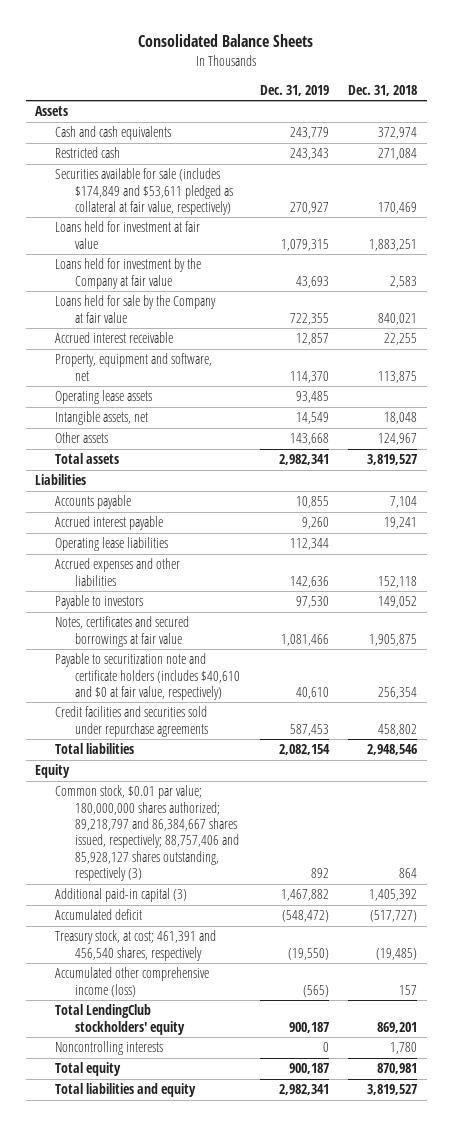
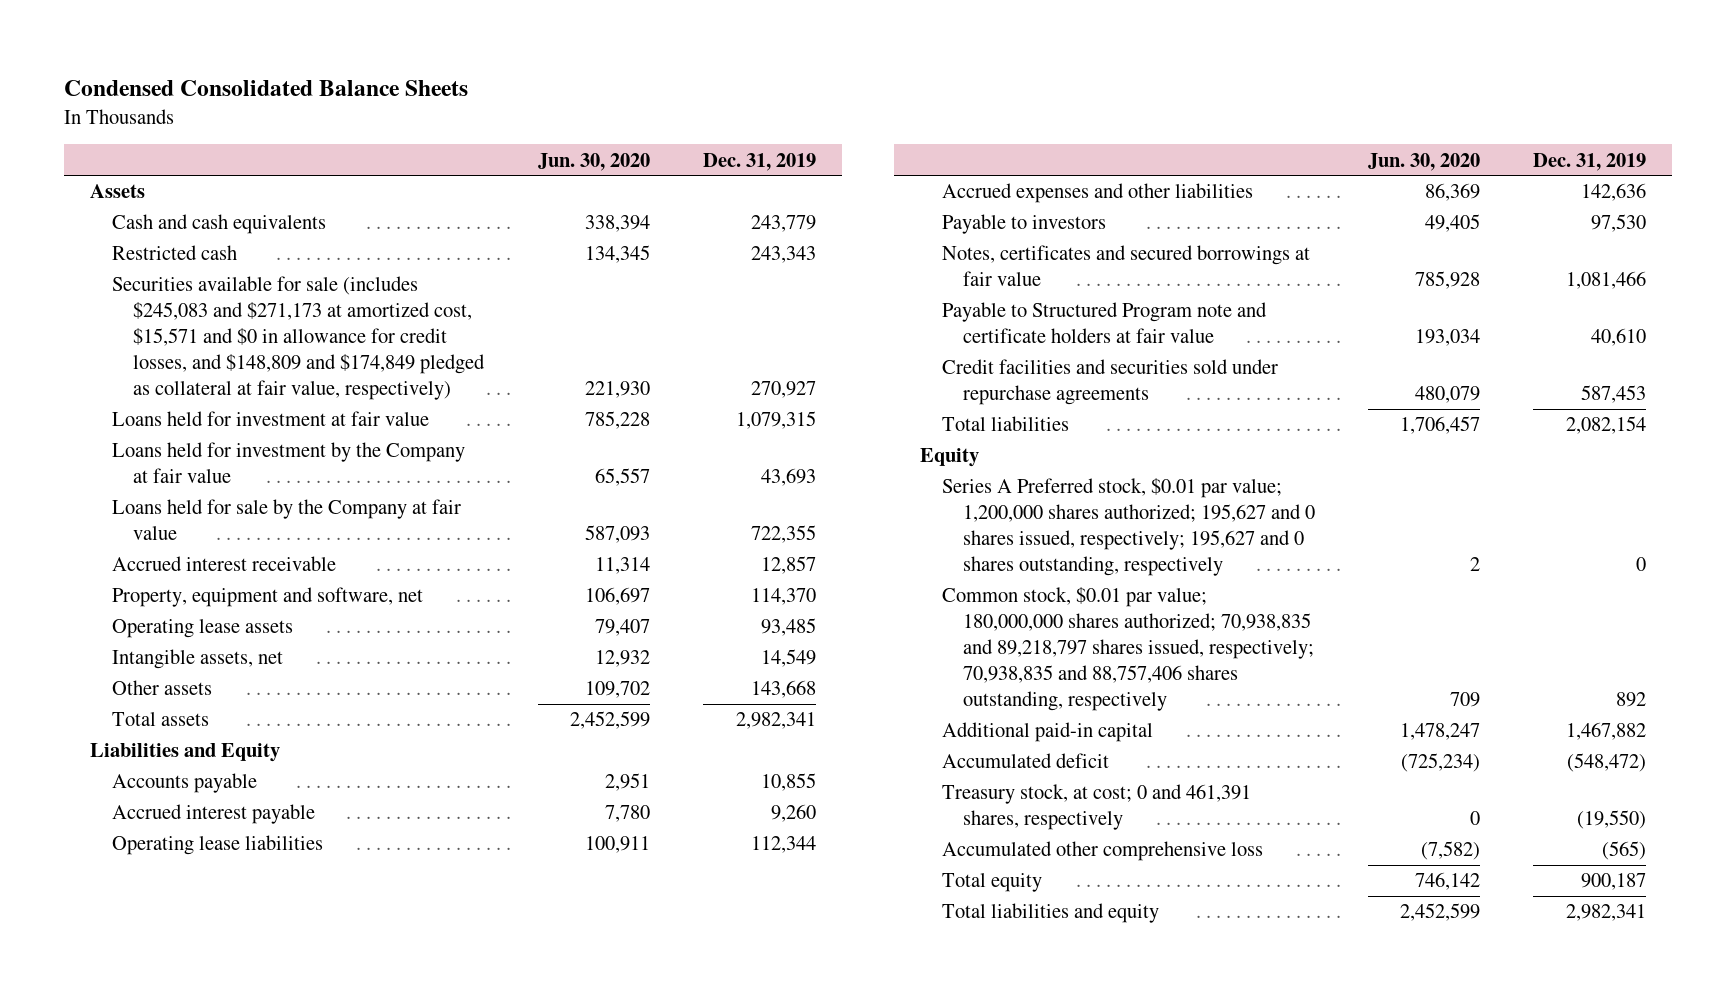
[138,34,314,48] Consolidated Balance Sheets -> [63,79,468,96] Condensed Consolidated Balance Sheets
[347,84,417,96] Dec. 31, 2018 -> none
none -> [537,152,650,171] Jun. 30, 2020
[55,168,234,216] Securities available for sale (includes $174,849 and $53,611 pledged as collateral at fair value, respectively) -> [111,276,485,400] Securities available for sale (includes $245,083 and $271,173 at amortized cost, $15,571 and $0 in allowance for credit losses, and $148,809 and $174,849 pledged as collateral at fair value, respectively)
[35,474,87,486] Liabilities -> [90,743,281,763] Liabilities and Equity
[55,653,241,701] Payable to securitization note and certificate holders (includes $40,610 and $0 at fair value, respectively) -> [941,302,1267,344] Payable to Structured Program note and certificate holders at fair value
none -> [941,478,1315,577] Series A Preferred stock, $0.01 par value; 1,200,000 shares authorized; 195,627 and 0 shares issued, respectively; 195,627 and 0 shares outstanding, respectively
[55,785,240,882] Common stock, $0.01 par value; 180,000,000 shares authorized; 89,218,797 and 86,384,667 shares issued, respectively; 88,757,406 and 85,928,127 shares outstanding, respectively (3) -> [941,587,1314,711] Common stock, $0.01 par value; 180,000,000 shares authorized; 70,938,835 and 89,218,797 shares issued, respectively; 70,938,835 and 88,757,406 shares outstanding, respectively
[55,888,188,903] Additional paid-in capital (3) -> [941,722,1153,743] Additional paid-in capital
[55,1004,186,1035] Total LendingClub stockholders' equity -> none
[55,1041,164,1056] Noncontrolling interests -> none
[55,930,217,961] Treasury stock, at cost; 461,391 and 456,540 shares, respectively -> [941,784,1251,831] Treasury stock, at cost; 0 and 461,391 shares, respectively
[55,967,210,997] Accumulated other comprehensive income (loss) -> [941,841,1263,862] Accumulated other comprehensive loss

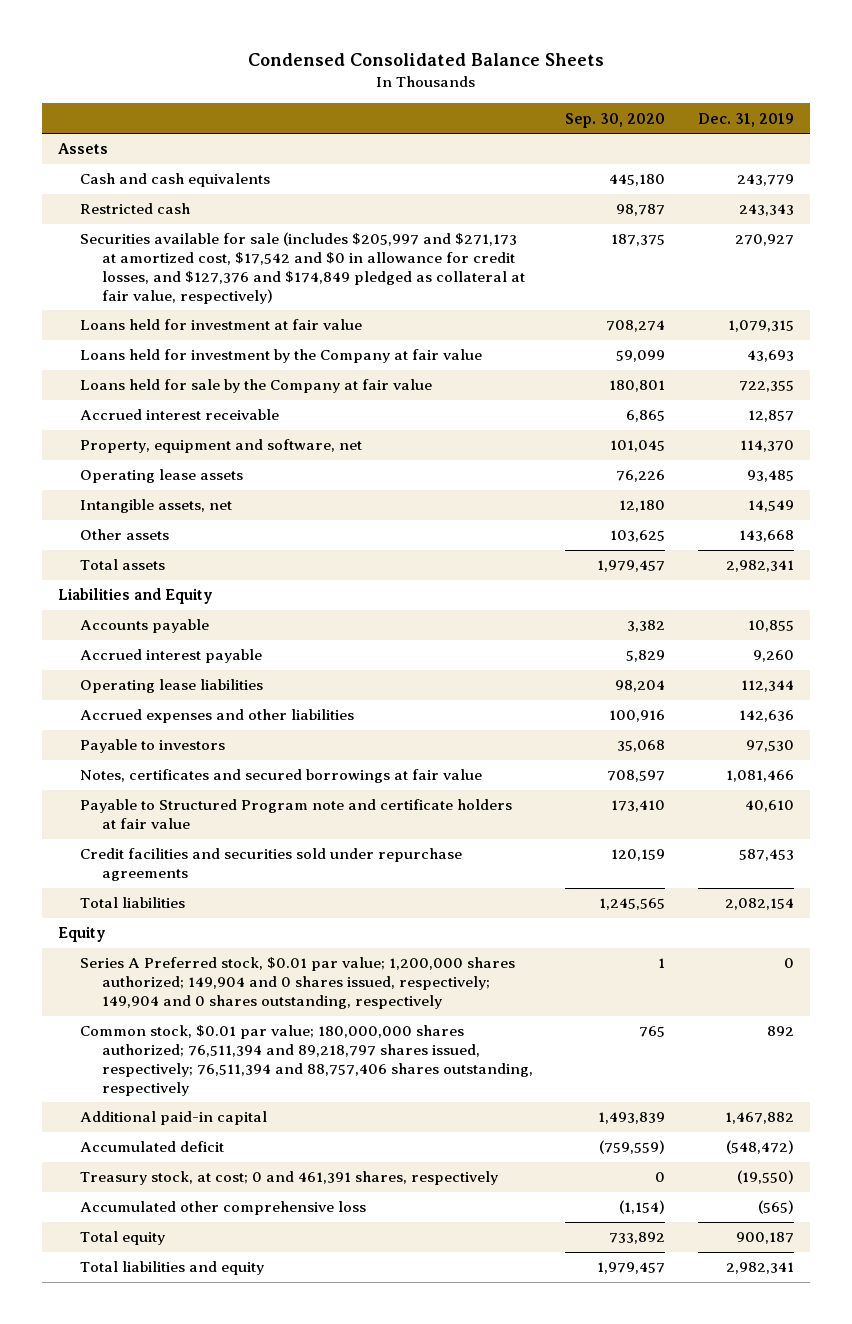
[537,152,650,171] Jun. 30, 2020 -> none
none -> [565,112,666,128] Sep. 30, 2020
[111,276,485,400] Securities available for sale (includes $245,083 and $271,173 at amortized cost, $15,571 and $0 in allowance for credit losses, and $148,809 and $174,849 pledged as collateral at fair value, respectively) -> [79,232,525,304] Securities available for sale (includes $205,997 and $271,173 at amortized cost, $17,542 and $0 in allowance for credit losses, and $127,376 and $174,849 pledged as collateral at fair value, respectively)
[941,478,1315,577] Series A Preferred stock, $0.01 par value; 1,200,000 shares authorized; 195,627 and 0 shares issued, respectively; 195,627 and 0 shares outstanding, respectively -> [79,957,515,1010] Series A Preferred stock, $0.01 par value; 1,200,000 shares authorized; 149,904 and 0 shares issued, respectively; 149,904 and 0 shares outstanding, respectively
[941,587,1314,711] Common stock, $0.01 par value; 180,000,000 shares authorized; 70,938,835 and 89,218,797 shares issued, respectively; 70,938,835 and 88,757,406 shares outstanding, respectively -> [79,1025,533,1096] Common stock, $0.01 par value; 180,000,000 shares authorized; 76,511,394 and 89,218,797 shares issued, respectively; 76,511,394 and 88,757,406 shares outstanding, respectively

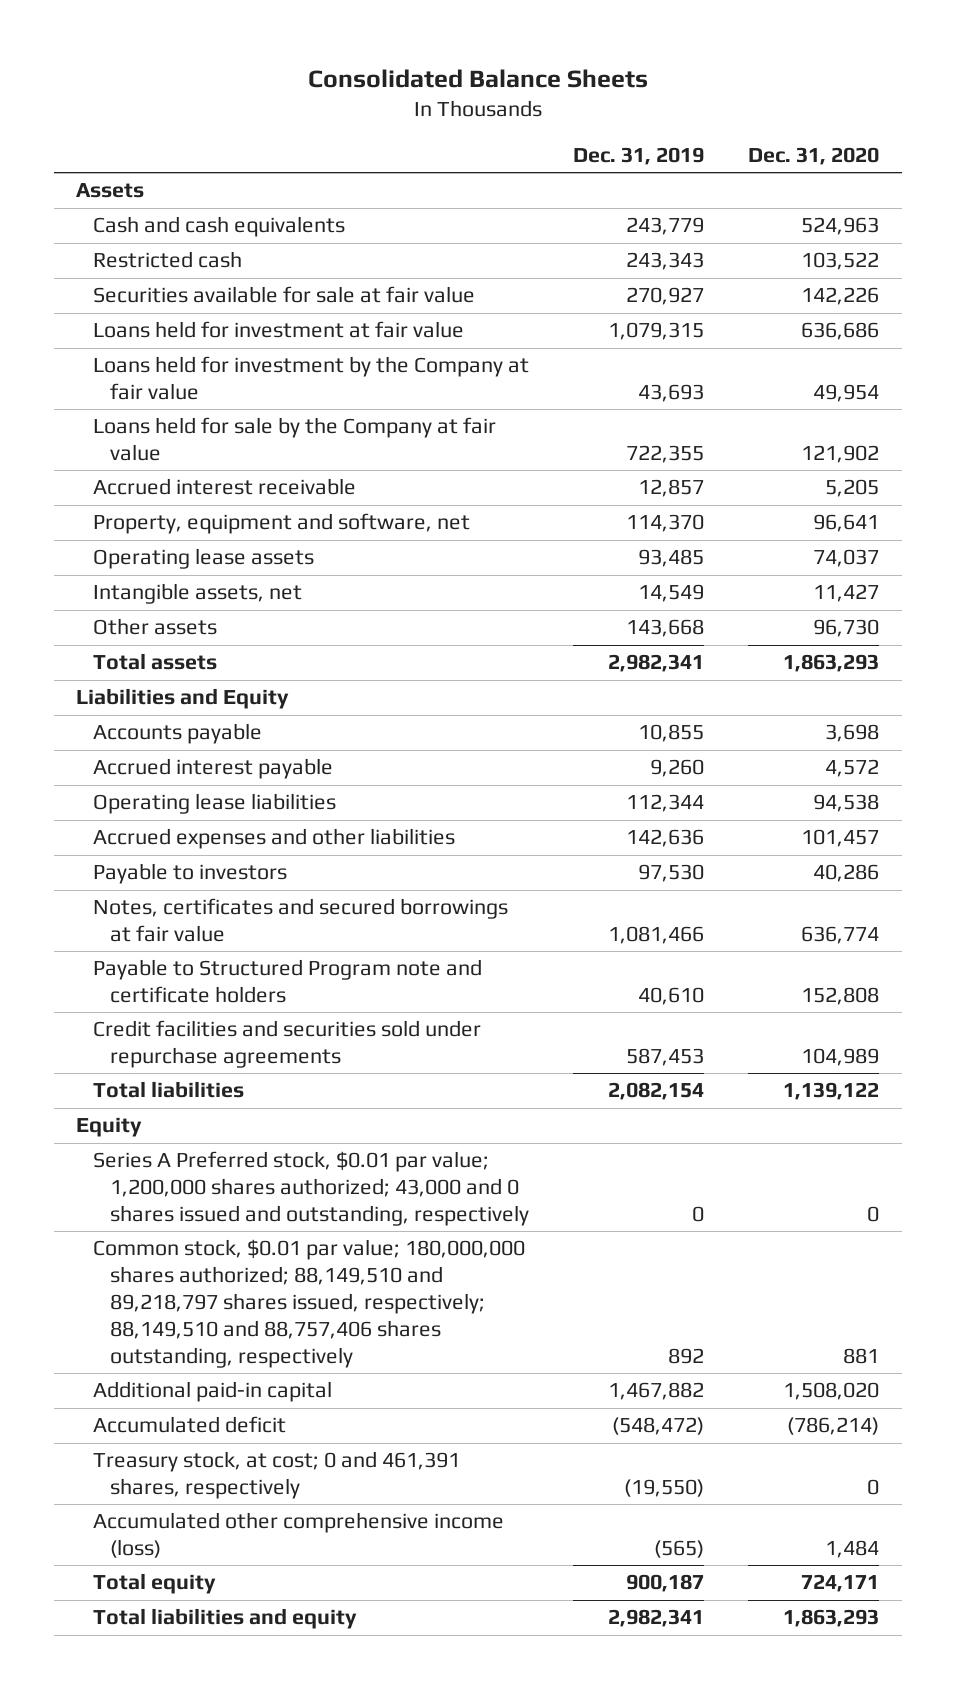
[247,53,604,67] Condensed Consolidated Balance Sheets -> [307,69,648,89] Consolidated Balance Sheets
[565,112,666,128] Sep. 30, 2020 -> none
none -> [748,147,880,166] Dec. 31, 2020
[79,232,525,304] Securities available for sale (includes $205,997 and $271,173 at amortized cost, $17,542 and $0 in allowance for credit losses, and $127,376 and $174,849 pledged as collateral at fair value, respectively) -> [92,286,475,304] Securities available for sale at fair value
[79,799,512,830] Payable to Structured Program note and certificate holders at fair value -> [92,959,482,1004] Payable to Structured Program note and certificate holders
[79,957,515,1010] Series A Preferred stock, $0.01 par value; 1,200,000 shares authorized; 149,904 and 0 shares issued, respectively; 149,904 and 0 shares outstanding, respectively -> [92,1151,529,1227] Series A Preferred stock, $0.01 par value; 1,200,000 shares authorized; 43,000 and 0 shares issued and outstanding, respectively
[79,1025,533,1096] Common stock, $0.01 par value; 180,000,000 shares authorized; 76,511,394 and 89,218,797 shares issued, respectively; 76,511,394 and 88,757,406 shares outstanding, respectively -> [92,1239,525,1368] Common stock, $0.01 par value; 180,000,000 shares authorized; 88,149,510 and 89,218,797 shares issued, respectively; 88,149,510 and 88,757,406 shares outstanding, respectively
[79,1201,366,1216] Accumulated other comprehensive loss -> [92,1512,504,1559] Accumulated other comprehensive income (loss)

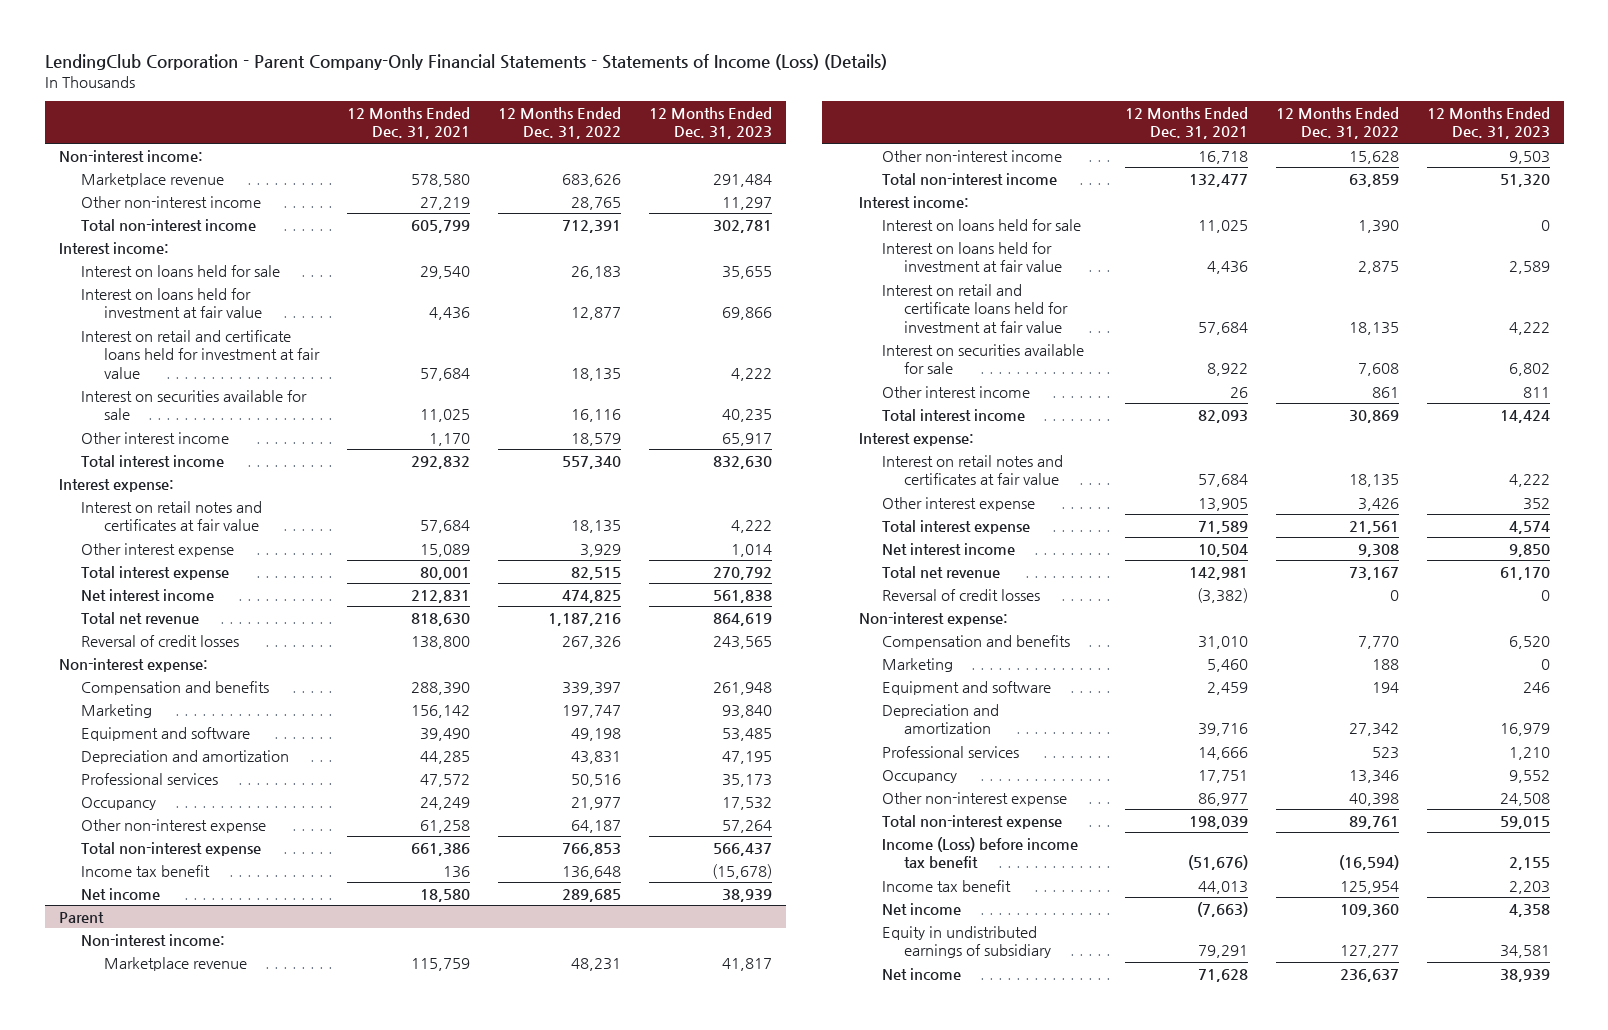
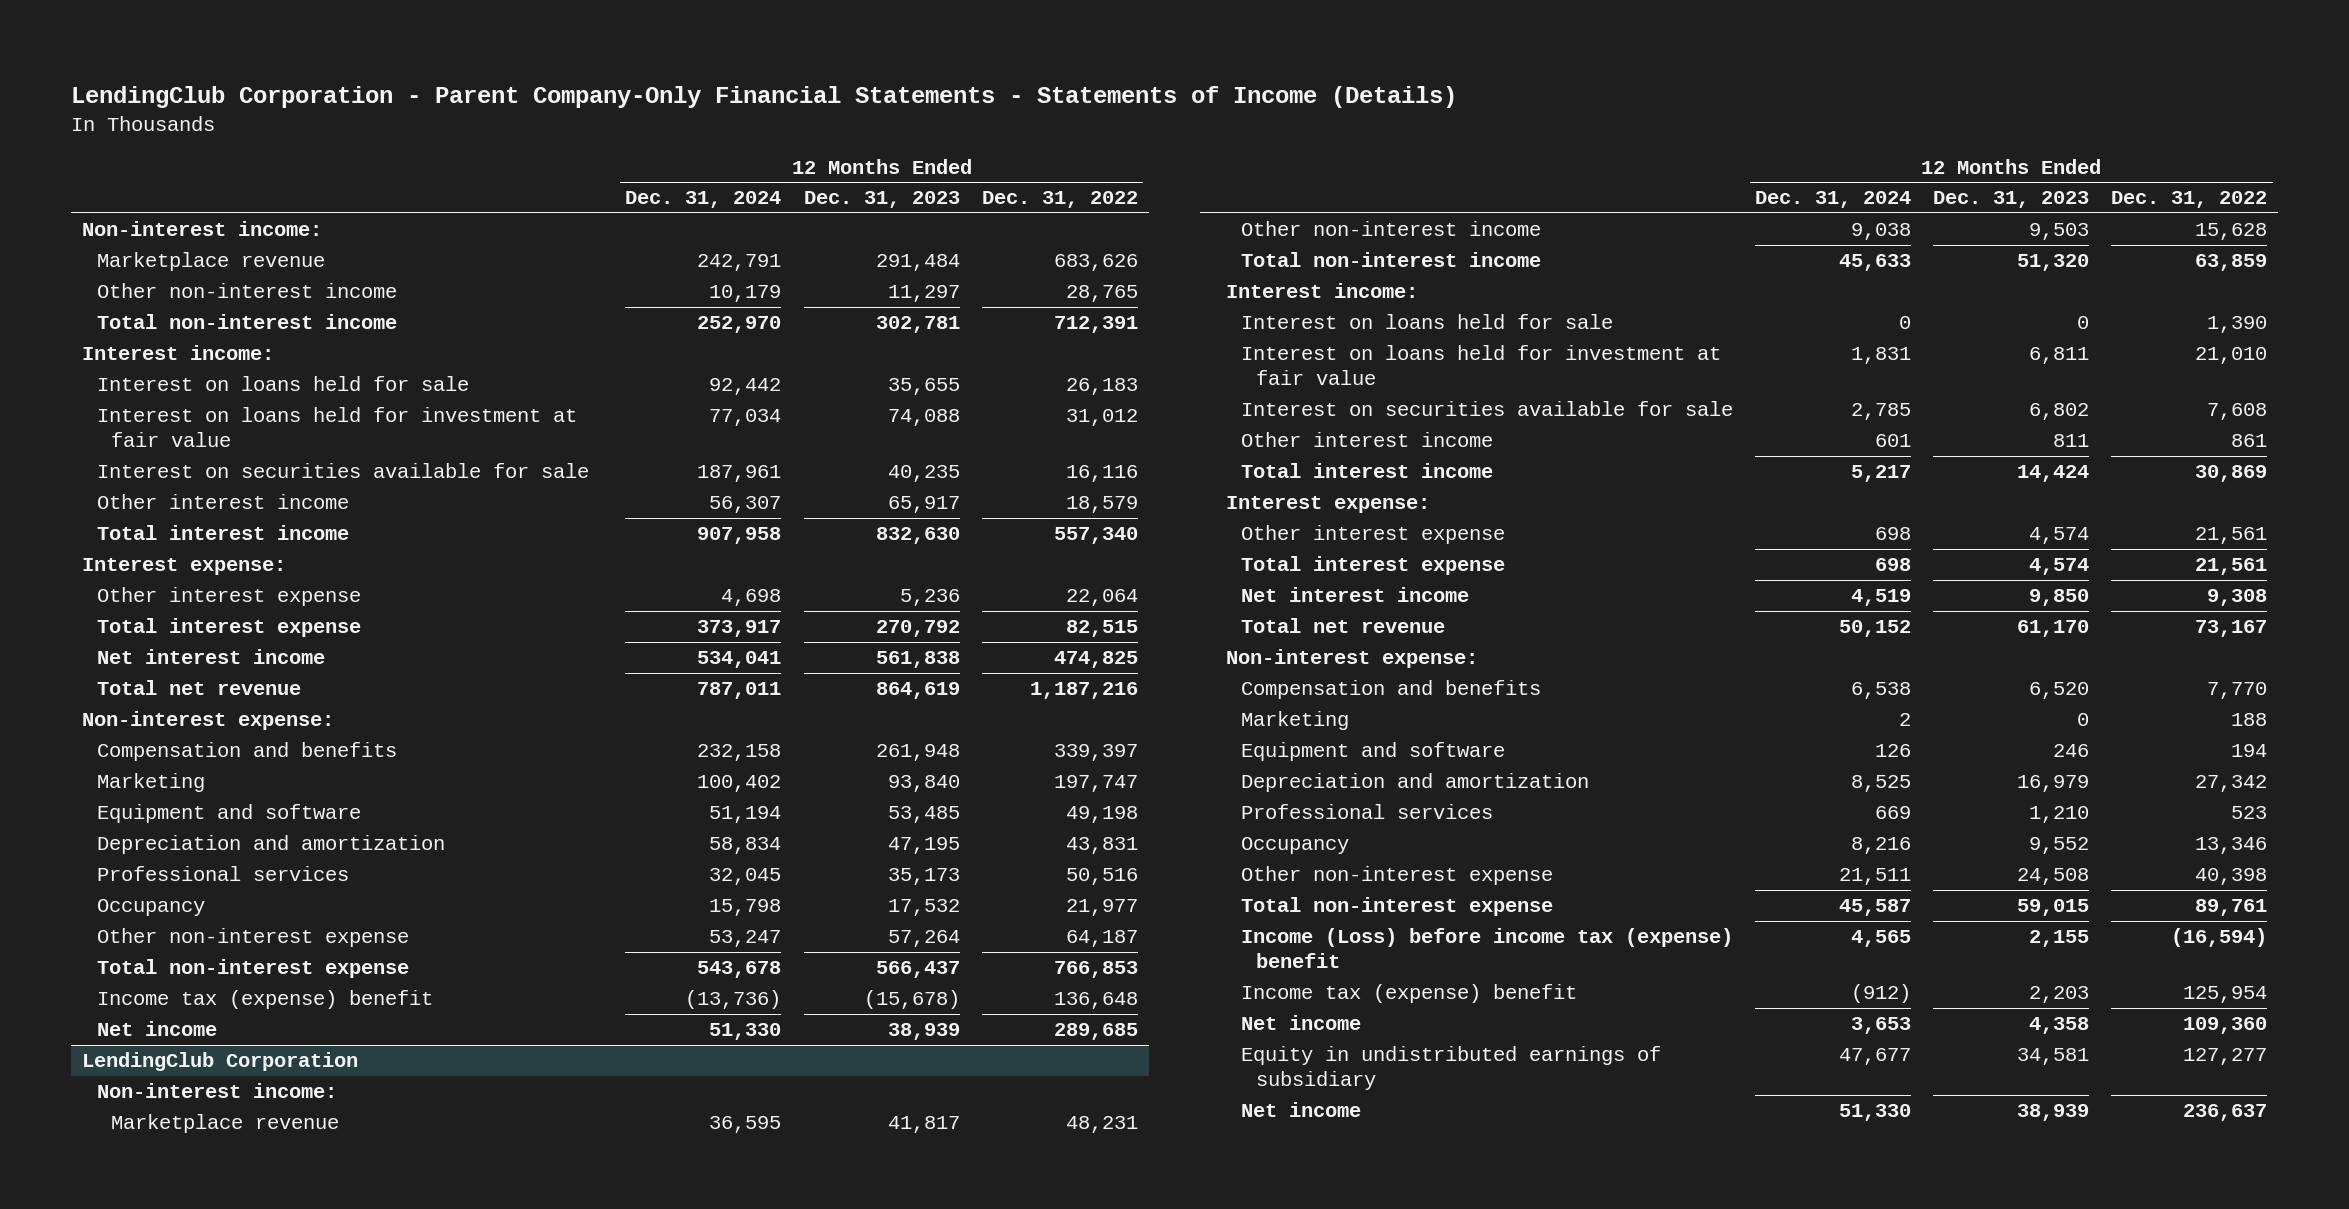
[44,54,887,71] LendingClub Corporation - Parent Company-Only Financial Statements - Statements of Income (Loss) (Details) -> [70,85,1457,108] LendingClub Corporation - Parent Company-Only Financial Statements - Statements of Income (Details)
[346,106,470,140] 12 Months Ended Dec. 31, 2021 -> none
none -> [625,191,782,209] Dec. 31, 2024
[81,329,320,379] Interest on retail and certificate loans held for investment at fair value -> none
[570,307,621,321] 12,877 -> [1065,409,1138,427] 31,012
[722,307,773,321] 69,866 -> [887,409,960,427] 74,088
[81,500,263,532] Interest on retail notes and certificates at fair value -> none
[579,543,621,557] 3,929 -> [1065,589,1138,607] 22,064
[731,543,773,557] 1,014 -> [899,589,960,607] 5,236
[81,634,240,647] Reversal of credit losses -> none
[81,864,211,877] Income tax benefit -> [96,990,433,1010] Income tax (expense) benefit
[58,911,104,923] Parent -> [81,1052,358,1072] LendingClub Corporation
[881,283,1069,333] Interest on retail and certificate loans held for investment at fair value -> none
[1357,261,1399,275] 2,875 -> [2195,347,2268,365] 21,010
[1508,261,1550,275] 2,589 -> [2029,347,2090,365] 6,811
[881,454,1063,486] Interest on retail notes and certificates at fair value -> none
[1357,497,1399,511] 3,426 -> [2195,527,2268,545] 21,561
[1522,497,1550,510] 352 -> [2029,527,2090,545] 4,574
[881,588,1040,601] Reversal of credit losses -> none
[881,836,1078,869] Income (Loss) before income tax benefit -> [1241,928,1734,969] Income (Loss) before income tax (expense) benefit
[881,879,1011,892] Income tax benefit -> [1241,984,1578,1004] Income tax (expense) benefit

